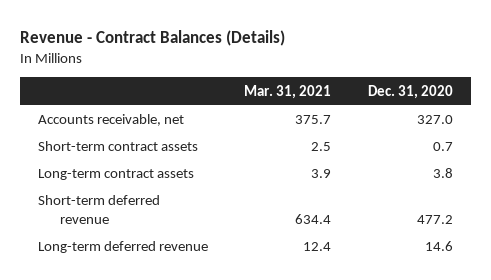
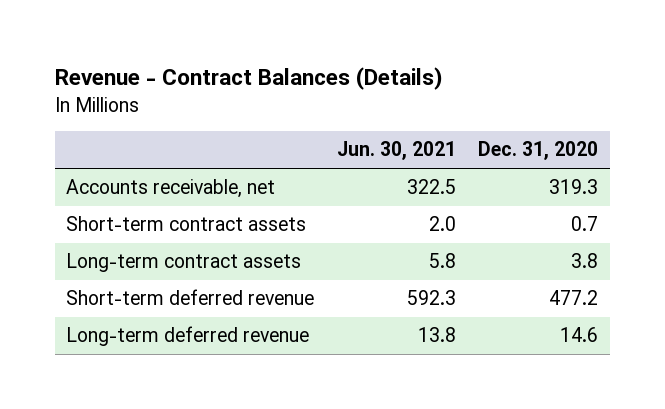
[244,84,332,99] Mar. 31, 2021 -> none
none -> [336,141,456,161] Jun. 30, 2021
[416,115,453,125] 327.0 -> [549,179,599,195] 319.3

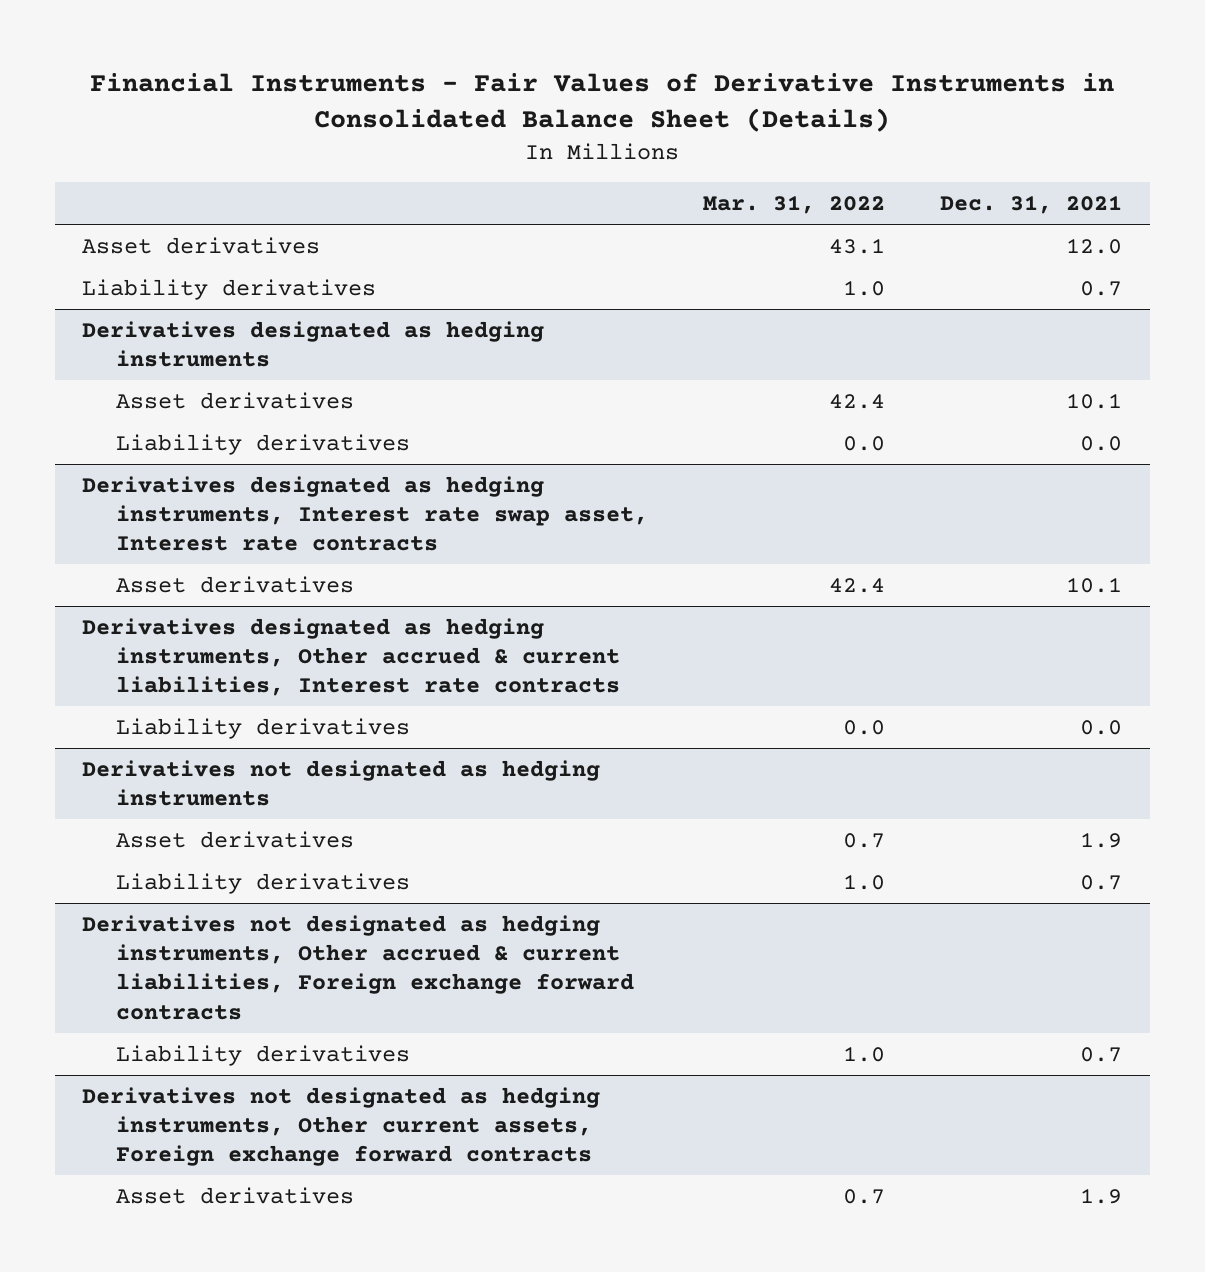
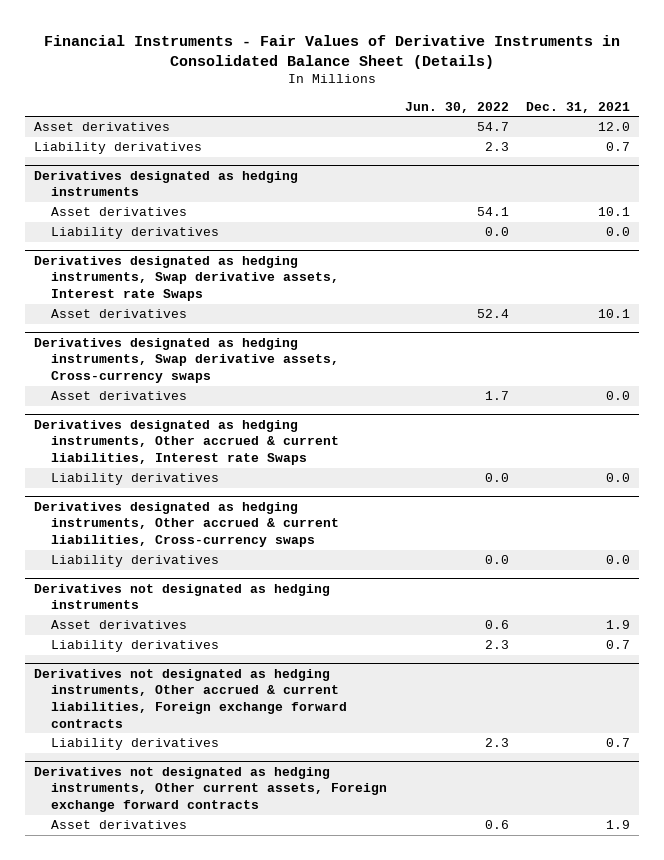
[703,195,886,215] Mar. 31, 2022 -> none
none -> [404,101,509,113] Jun. 30, 2022
[82,475,648,552] Derivatives designated as hedging instruments, Interest rate swap asset, Interest rate contracts -> [34,255,340,302] Derivatives designated as hedging instruments, Swap derivative assets, Interest rate Swaps
none -> [34,337,340,384] Derivatives designated as hedging instruments, Swap derivative assets, Cross-currency swaps
none -> [51,391,188,401] Asset derivatives
[82,617,620,697] Derivatives designated as hedging instruments, Other accrued & current liabilities, Interest rate contracts -> [34,419,340,466] Derivatives designated as hedging instruments, Other accrued & current liabilities, Interest rate Swaps
none -> [34,501,340,548] Derivatives designated as hedging instruments, Other accrued & current liabilities, Cross-currency swaps
none -> [51,555,220,568] Liability derivatives

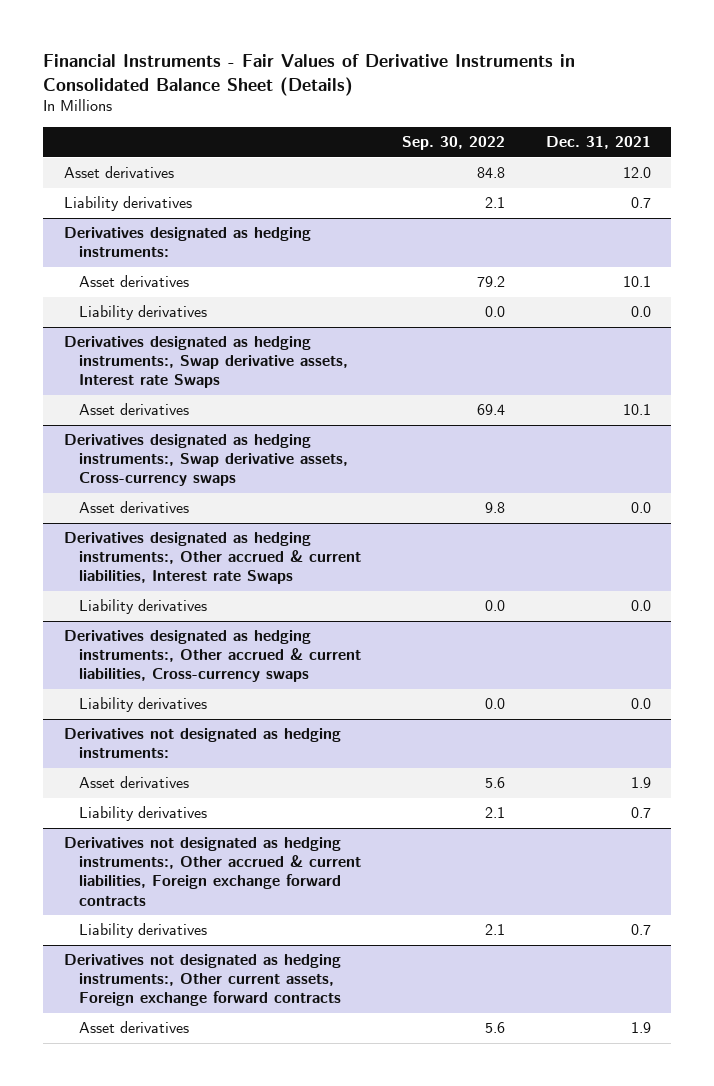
[404,101,509,113] Jun. 30, 2022 -> none
none -> [401,136,505,151] Sep. 30, 2022
[34,170,299,197] Derivatives designated as hedging instruments -> [63,227,311,258] Derivatives designated as hedging instruments:
[34,255,340,302] Derivatives designated as hedging instruments, Swap derivative assets, Interest rate Swaps -> [63,336,348,389] Derivatives designated as hedging instruments:, Swap derivative assets, Interest rate Swaps
[34,337,340,384] Derivatives designated as hedging instruments, Swap derivative assets, Cross-currency swaps -> [63,434,348,487] Derivatives designated as hedging instruments:, Swap derivative assets, Cross-currency swaps
[34,419,340,466] Derivatives designated as hedging instruments, Other accrued & current liabilities, Interest rate Swaps -> [63,532,361,585] Derivatives designated as hedging instruments:, Other accrued & current liabilities, Interest rate Swaps
[34,501,340,548] Derivatives designated as hedging instruments, Other accrued & current liabilities, Cross-currency swaps -> [63,630,361,683] Derivatives designated as hedging instruments:, Other accrued & current liabilities, Cross-currency swaps
[34,583,331,610] Derivatives not designated as hedging instruments -> [63,728,341,759] Derivatives not designated as hedging instruments:
[34,668,348,728] Derivatives not designated as hedging instruments, Other accrued & current liabilities, Foreign exchange forward contracts -> [63,837,361,906] Derivatives not designated as hedging instruments:, Other accrued & current liabilities, Foreign exchange forward contracts
[34,766,388,813] Derivatives not designated as hedging instruments, Other current assets, Foreign exchange forward contracts -> [63,954,341,1007] Derivatives not designated as hedging instruments:, Other current assets, Foreign exchange forward contracts

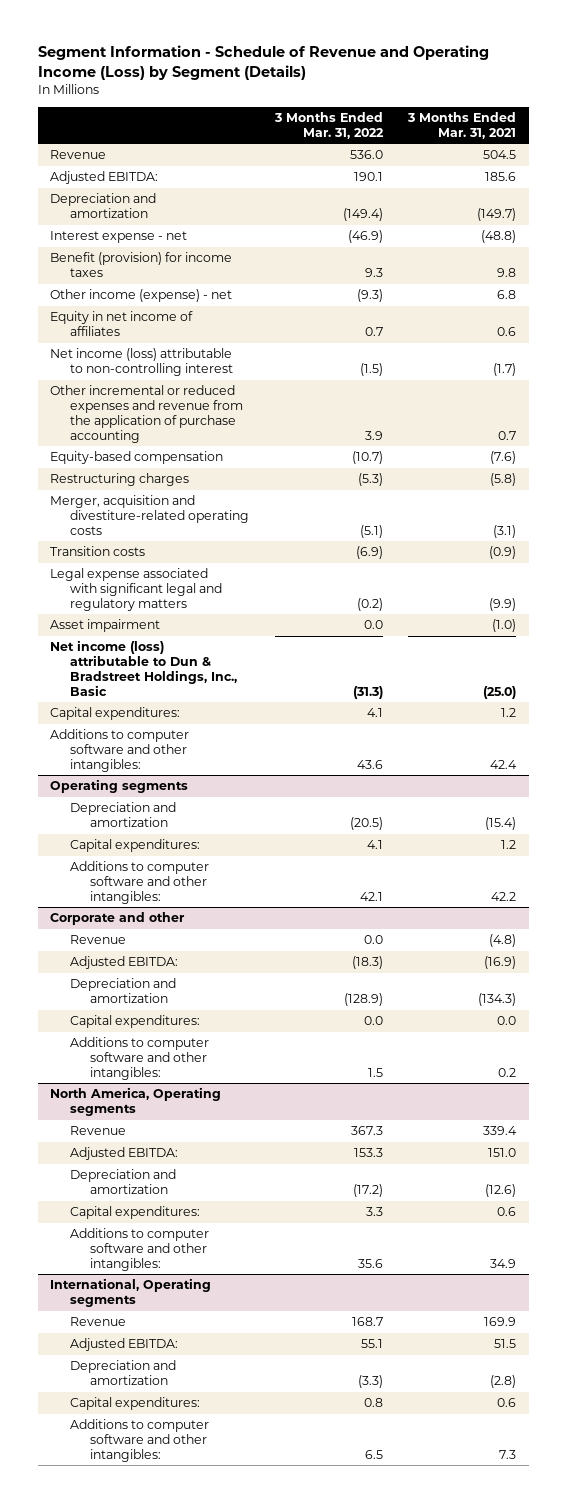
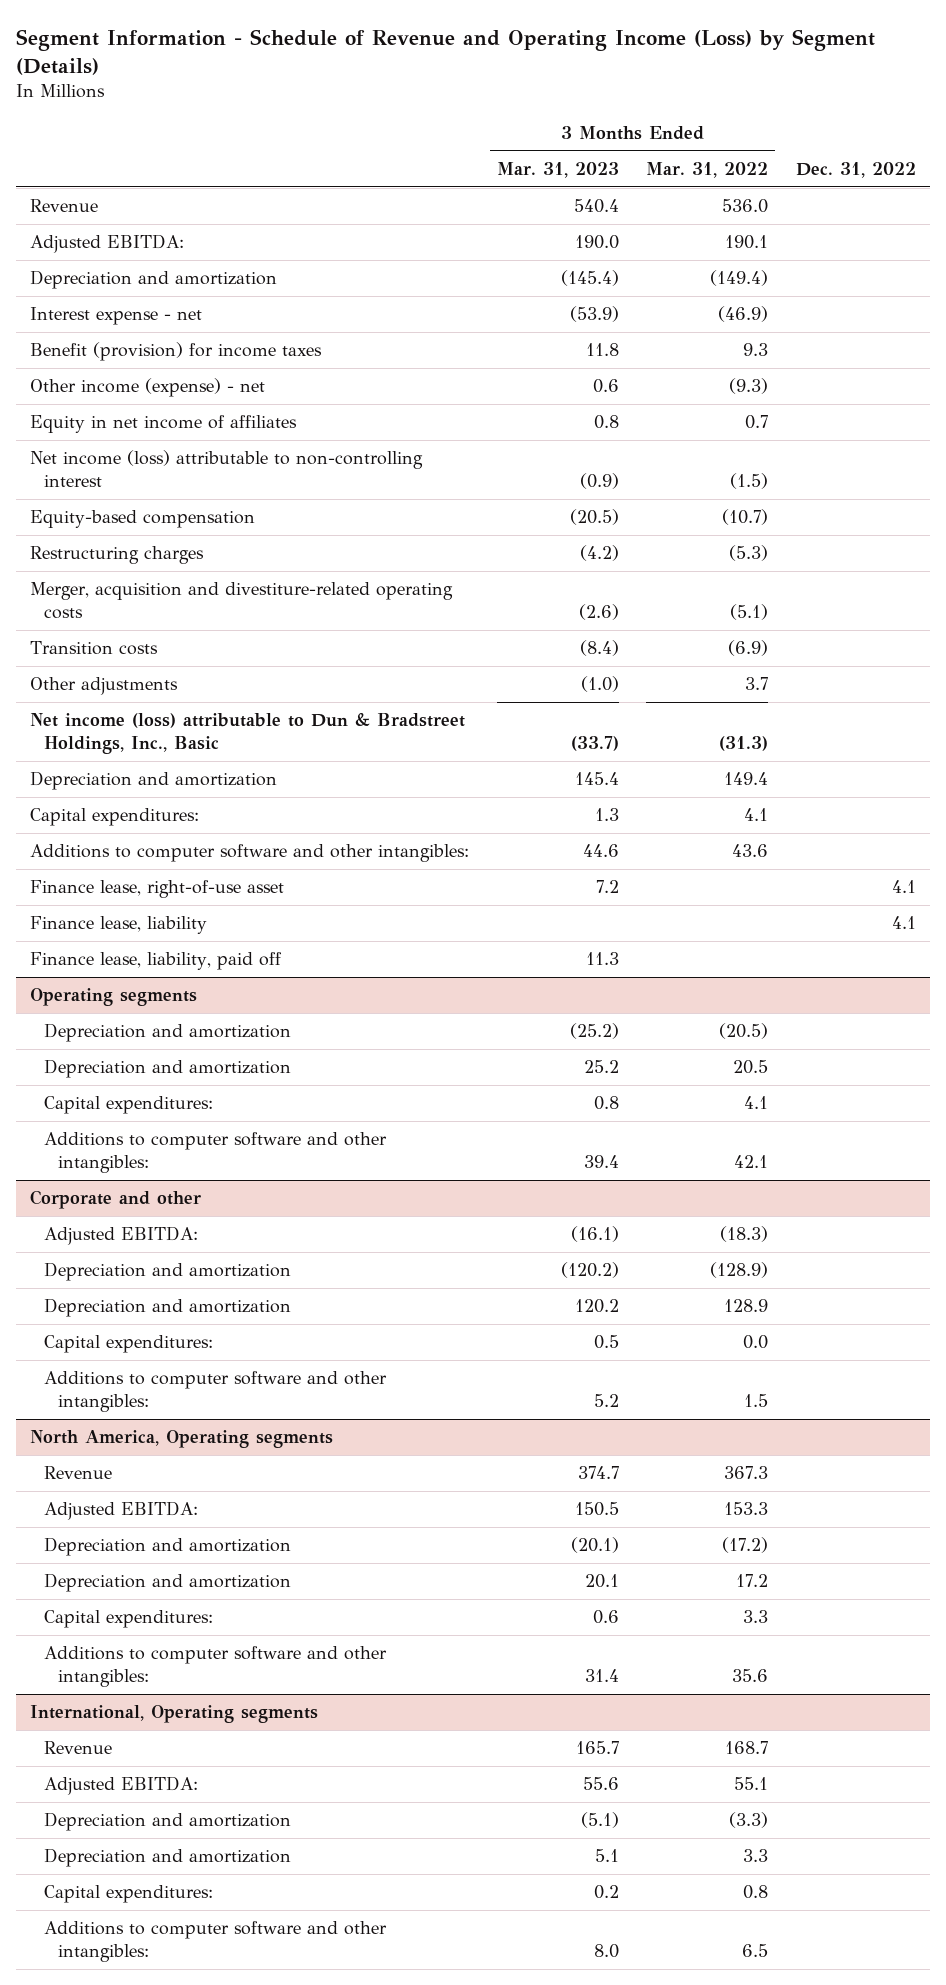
[407,111,517,139] 3 Months Ended Mar. 31, 2021 -> none
none -> [496,162,619,179] Mar. 31, 2023
none -> [795,162,916,179] Dec. 31, 2022
[50,385,244,443] Other incremental or reduced expenses and revenue from the application of purchase accounting -> none
[50,568,223,612] Legal expense associated with significant legal and regulatory matters -> none
[50,619,161,633] Asset impairment -> none
none -> [30,677,179,696] Other adjustments
none -> [30,771,278,791] Depreciation and amortization
none -> [30,880,285,899] Finance lease, right-of-use asset
none -> [30,916,208,935] Finance lease, liability
none -> [30,952,283,971] Finance lease, liability, paid off
none -> [44,1059,292,1079] Depreciation and amortization
[70,935,127,945] Revenue -> none
none -> [44,1298,292,1318] Depreciation and amortization
none -> [44,1573,292,1593] Depreciation and amortization
none -> [44,1848,292,1868] Depreciation and amortization

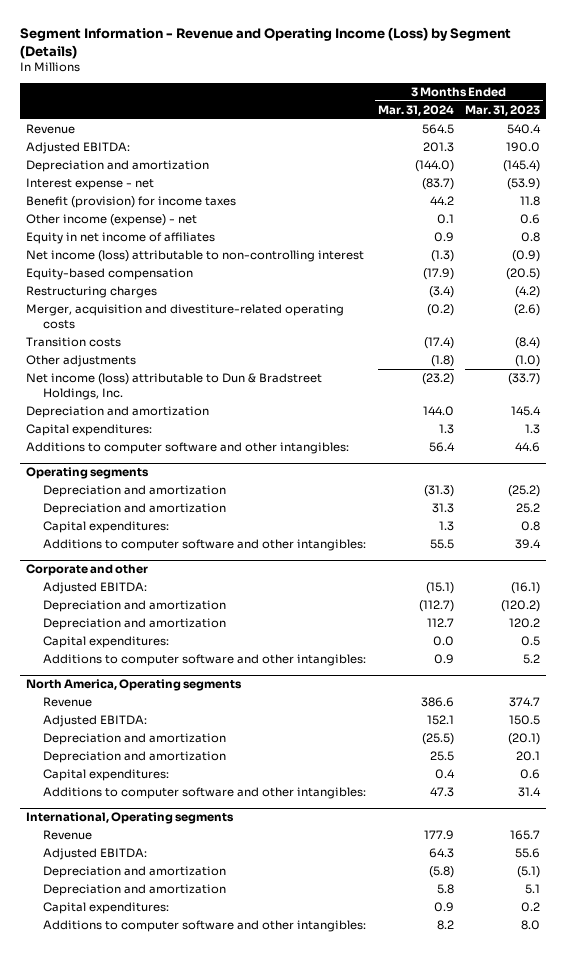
[16,28,876,75] Segment Information - Schedule of Revenue and Operating Income (Loss) by Segment (Details) -> [20,27,512,59] Segment Information - Revenue and Operating Income (Loss) by Segment (Details)
[646,162,769,179] Mar. 31, 2022 -> none
[795,162,916,179] Dec. 31, 2022 -> none
none -> [377,105,454,117] Mar. 31, 2024
[30,713,466,755] Net income (loss) attributable to Dun & Bradstreet Holdings, Inc., Basic -> [26,373,323,400] Net income (loss) attributable to Dun & Bradstreet Holdings, Inc.
[30,880,285,899] Finance lease, right-of-use asset -> none
[30,916,208,935] Finance lease, liability -> none
[30,952,283,971] Finance lease, liability, paid off -> none

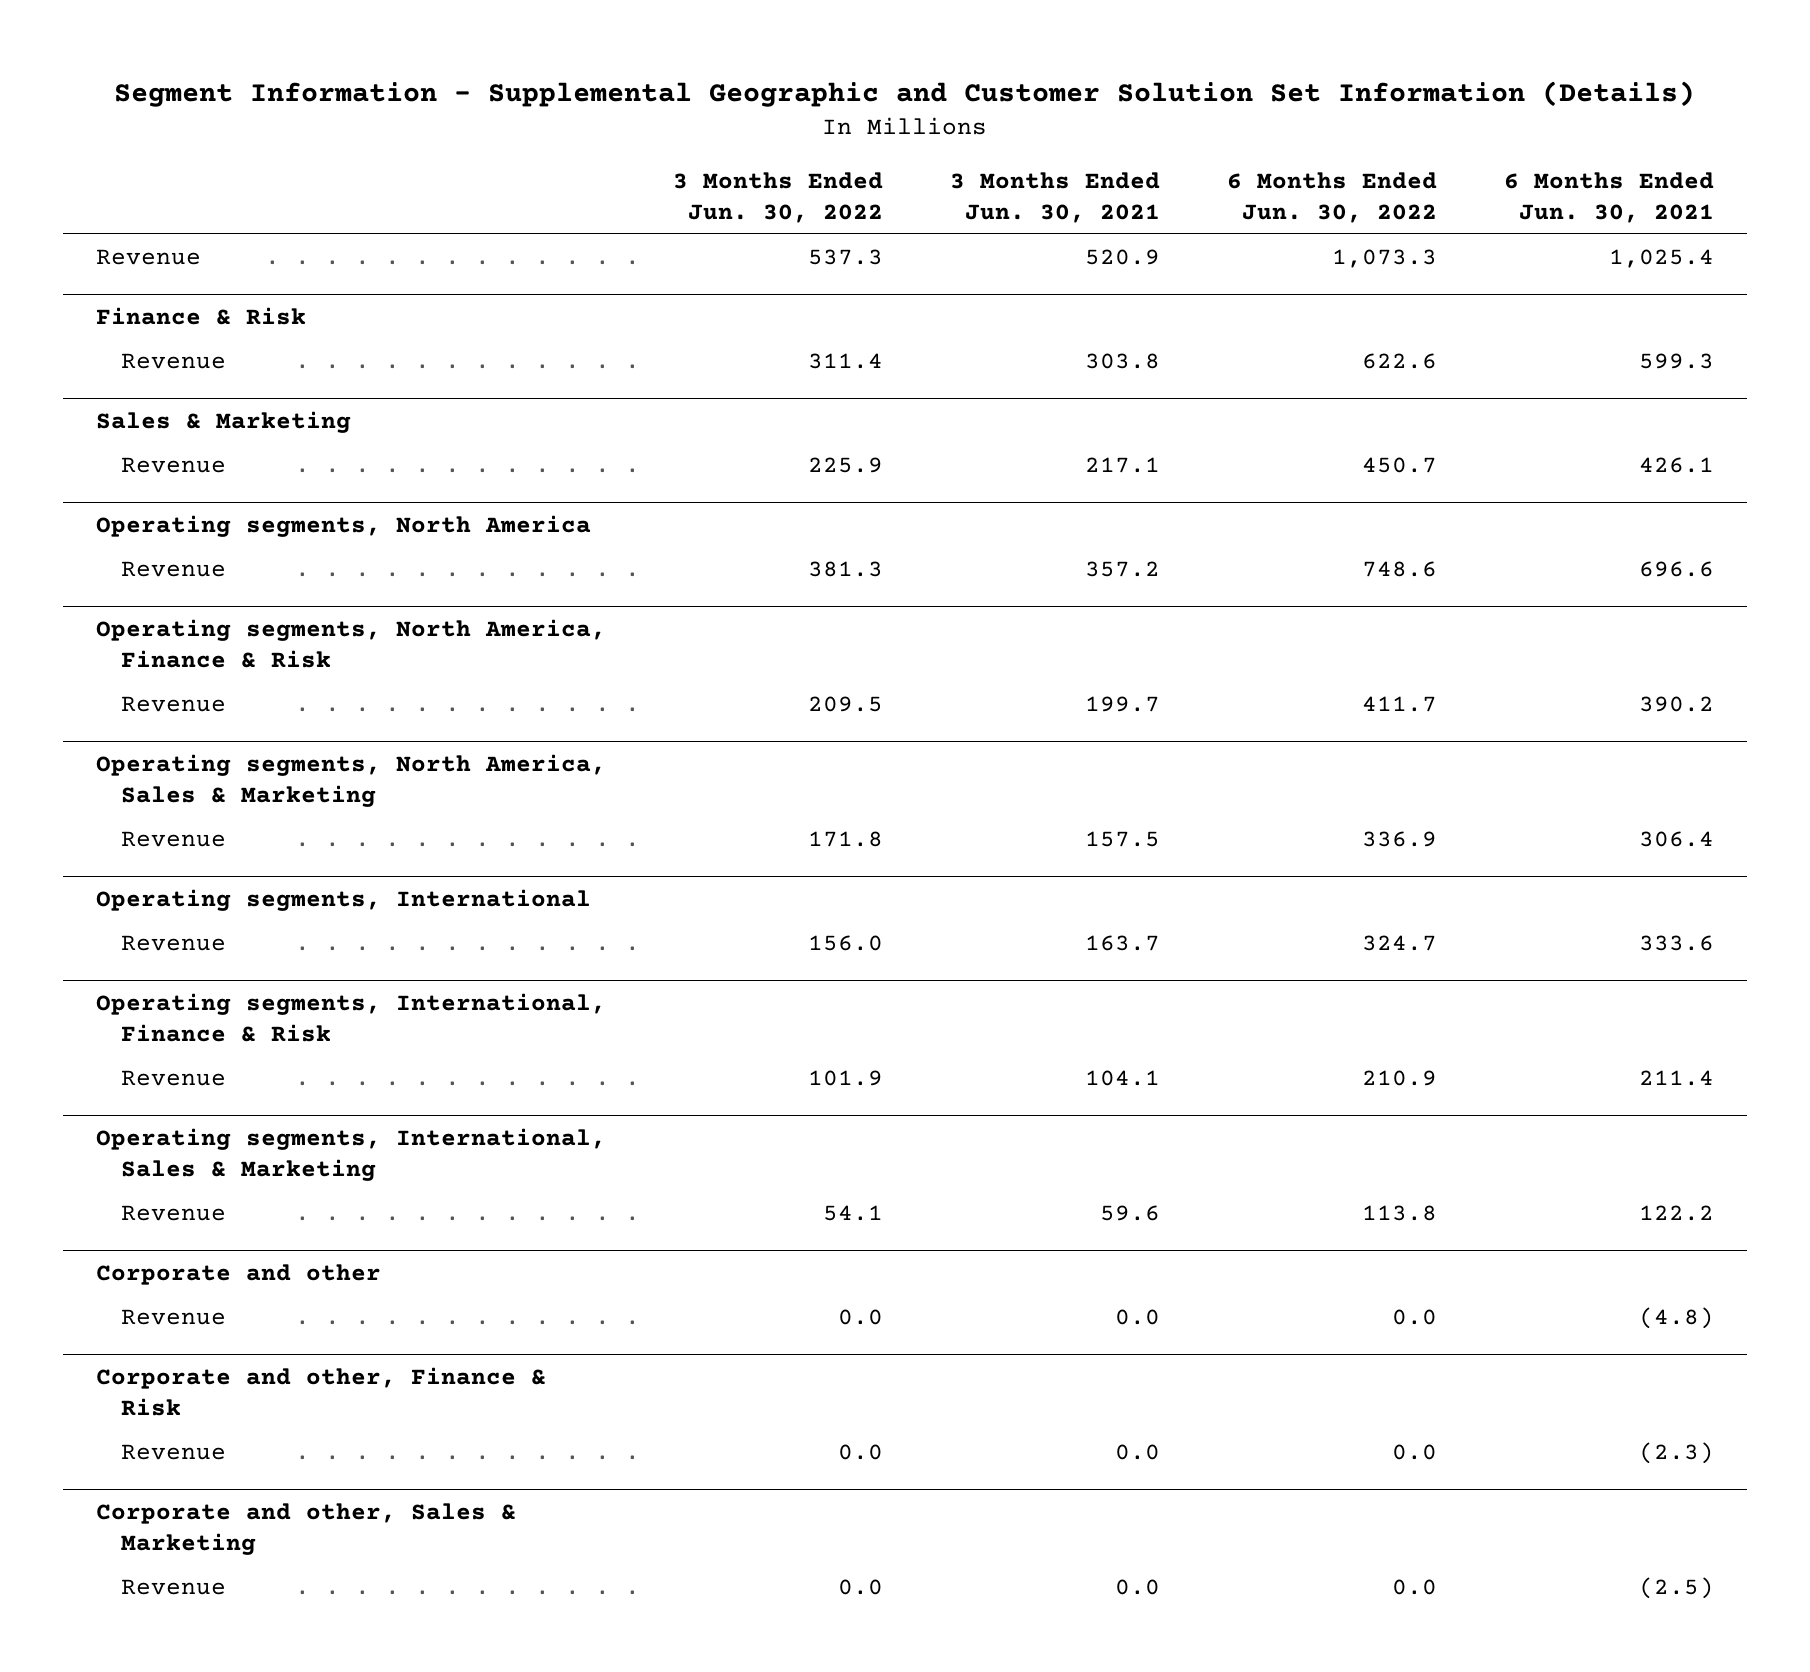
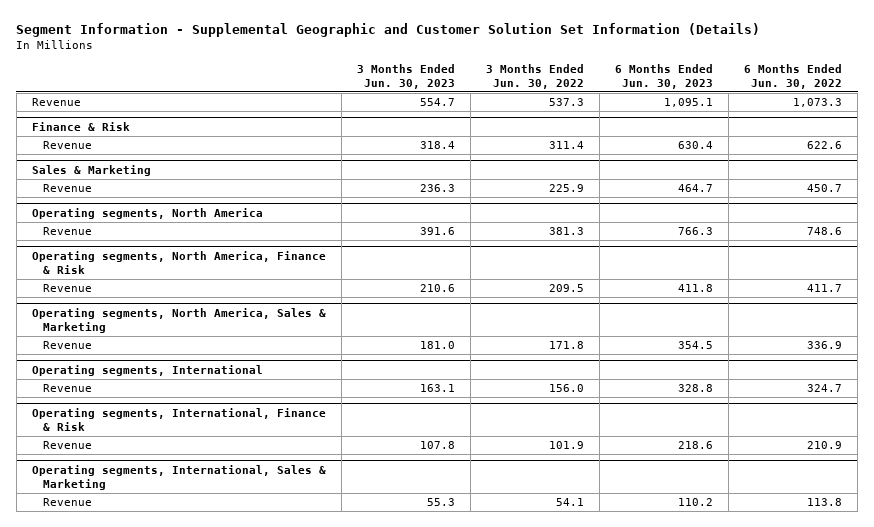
[950,172,1161,224] 3 Months Ended Jun. 30, 2021 -> none
[1503,172,1714,224] 6 Months Ended Jun. 30, 2021 -> none
none -> [356,63,455,89] 3 Months Ended Jun. 30, 2023
none -> [614,63,713,89] 6 Months Ended Jun. 30, 2023
[96,1263,382,1285] Corporate and other -> none
[120,1309,226,1326] Revenue -> none
[96,1366,547,1416] Corporate and other, Finance & Risk -> none
[120,1444,226,1461] Revenue -> none
[96,1502,517,1555] Corporate and other, Sales & Marketing -> none
[120,1579,226,1596] Revenue -> none

